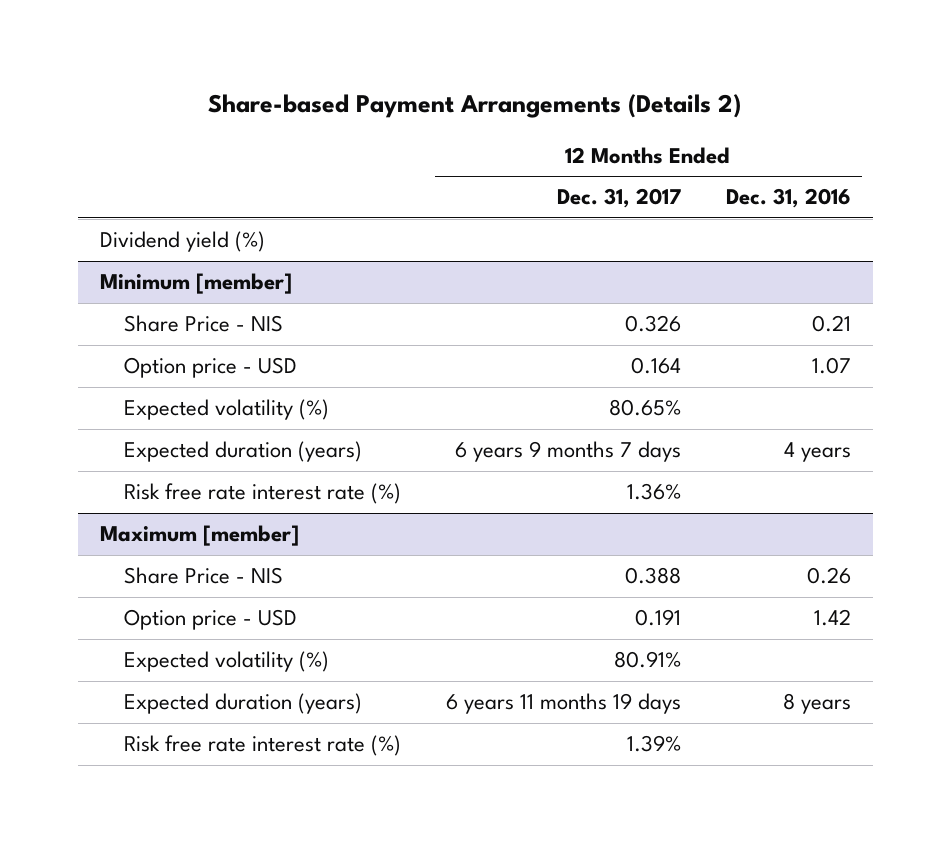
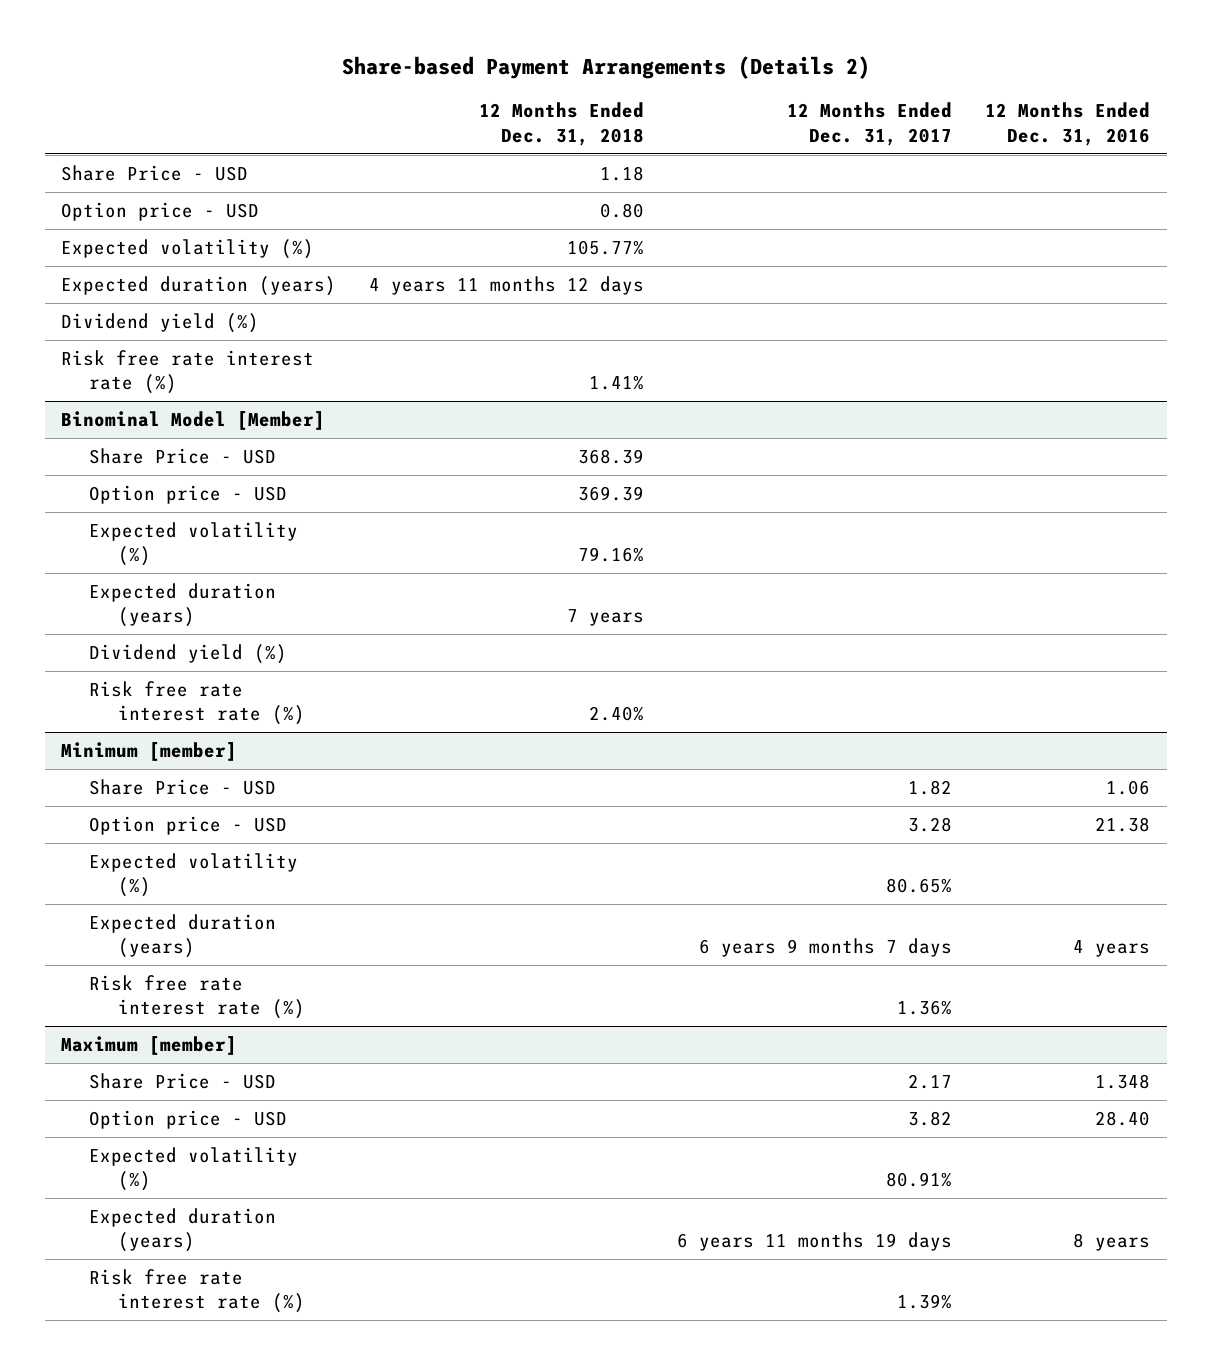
none -> [479,102,645,146] 12 Months Ended Dec. 31, 2018
none -> [61,165,249,182] Share Price - USD
none -> [61,202,260,222] Option price - USD
none -> [61,239,315,260] Expected volatility (%)
none -> [61,276,337,297] Expected duration (years)
none -> [61,350,315,395] Risk free rate interest rate (%)
none -> [61,411,326,431] Binominal Model [Member]
none -> [89,448,277,465] Share Price - USD
none -> [89,485,288,505] Option price - USD
none -> [89,522,299,567] Expected volatility (%)
none -> [89,583,277,628] Expected duration (years)
none -> [89,644,288,665] Dividend yield (%)
none -> [89,681,305,726] Risk free rate interest rate (%)
[123,315,283,333] Share Price - NIS -> [89,779,277,796] Share Price - USD
[624,315,681,333] 0.326 -> [908,780,953,796] 1.82
[811,315,851,333] 0.21 -> [1106,780,1151,796] 1.06
[630,357,681,375] 0.164 -> [908,817,953,833] 3.28
[811,357,851,375] 1.07 -> [1095,817,1151,833] 21.38
[123,567,283,585] Share Price - NIS -> [89,1073,277,1090] Share Price - USD
[624,567,681,585] 0.388 -> [908,1074,953,1090] 2.17
[806,567,851,585] 0.26 -> [1095,1074,1151,1090] 1.348
[634,609,681,627] 0.191 -> [908,1111,953,1127] 3.82
[813,609,851,627] 1.42 -> [1095,1111,1151,1127] 28.40

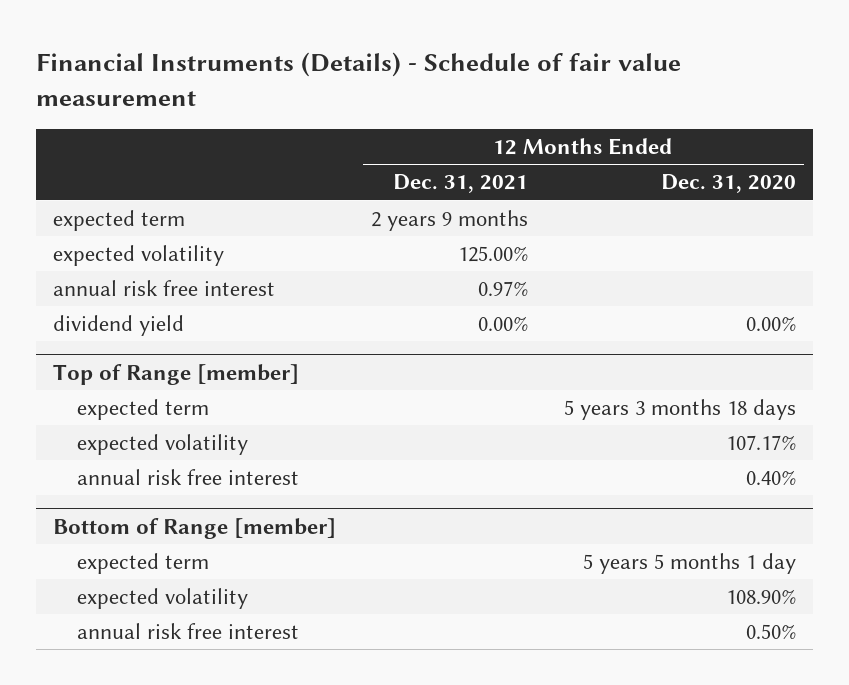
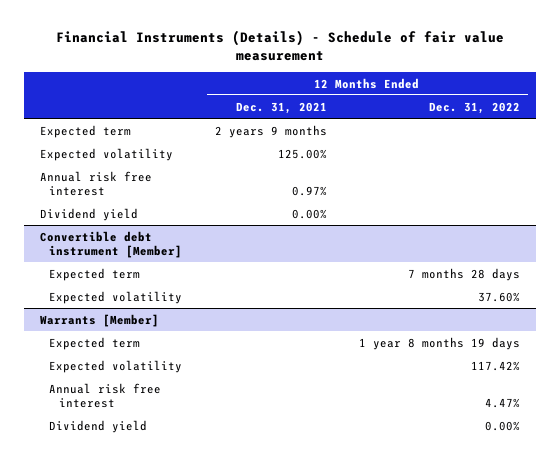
[660,174,796,194] Dec. 31, 2020 -> none
none -> [428,101,520,114] Dec. 31, 2022
[53,364,300,386] Top of Range [member] -> none
[77,399,210,421] expected term -> none
[77,434,249,456] expected volatility -> none
[77,469,300,486] annual risk free interest -> none
[53,518,337,540] Bottom of Range [member] -> none
[77,553,210,575] expected term -> none
[77,588,249,610] expected volatility -> none
[77,623,300,640] annual risk free interest -> none
[53,210,186,232] expected term -> [40,124,132,138] Expected term
[53,245,225,267] expected volatility -> [40,147,174,161] Expected volatility
[53,280,276,297] annual risk free interest -> [40,170,153,196] Annual risk free interest
[53,315,185,337] dividend yield -> [40,207,139,221] Dividend yield
none -> [40,230,183,258] Convertible debt instrument [Member]
none -> [49,267,141,281] Expected term
none -> [49,290,183,304] Expected volatility
none -> [40,313,160,327] Warrants [Member]
none -> [49,336,141,350] Expected term
none -> [49,359,183,373] Expected volatility
none -> [49,382,162,408] Annual risk free interest
none -> [49,419,148,433] Dividend yield

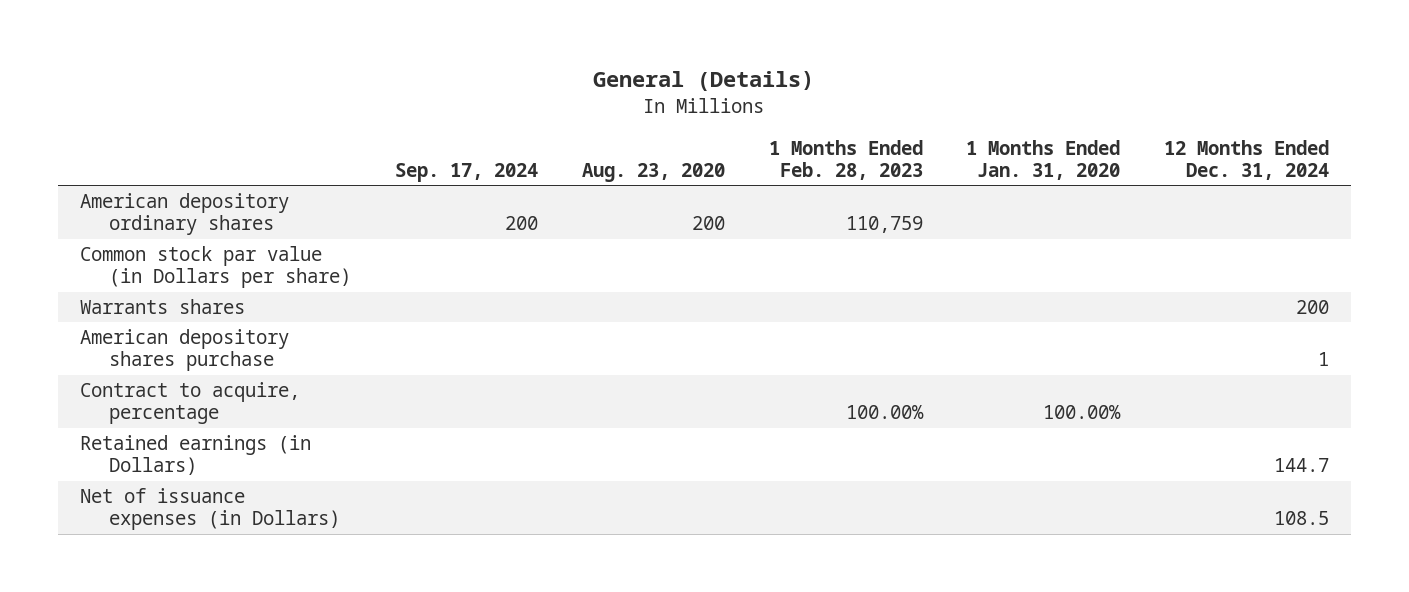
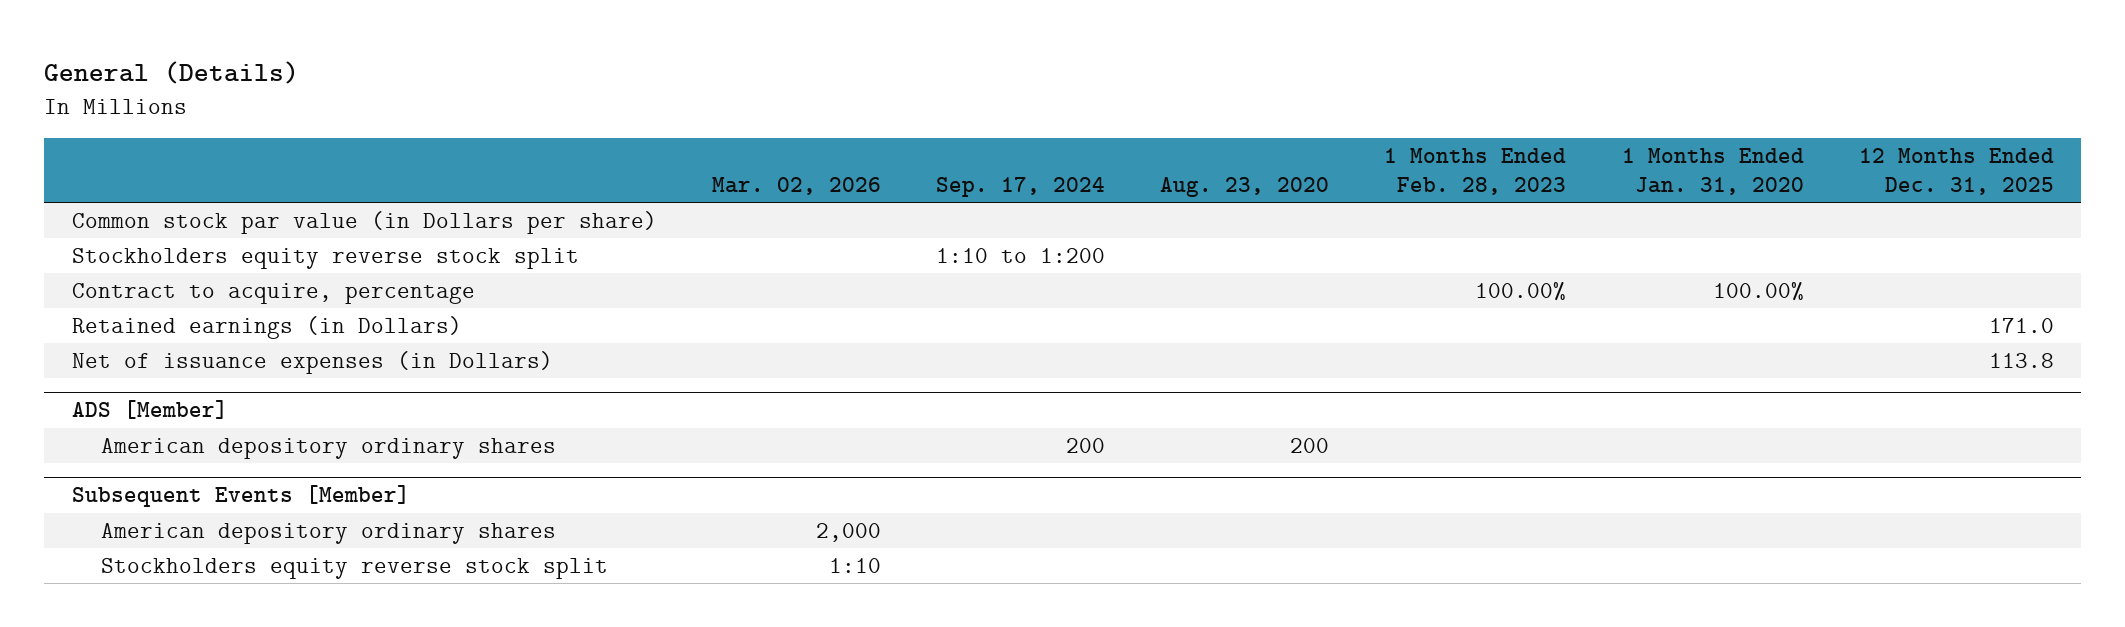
[1164,139,1330,180] 12 Months Ended Dec. 31, 2024 -> none
none -> [711,176,881,195] Mar. 02, 2026
none -> [1858,147,2054,195] 12 Months Ended Dec. 31, 2025
[79,193,289,236] American depository ordinary shares -> none
[79,299,245,315] Warrants shares -> none
[79,329,289,372] American depository shares purchase -> none
none -> [71,247,579,269] Stockholders equity reverse stock split
none -> [71,400,228,420] ADS [Member]
none -> [100,437,556,459] American depository ordinary shares
none -> [71,485,410,508] Subsequent Events [Member]
none -> [100,522,556,544] American depository ordinary shares
none -> [100,557,608,579] Stockholders equity reverse stock split

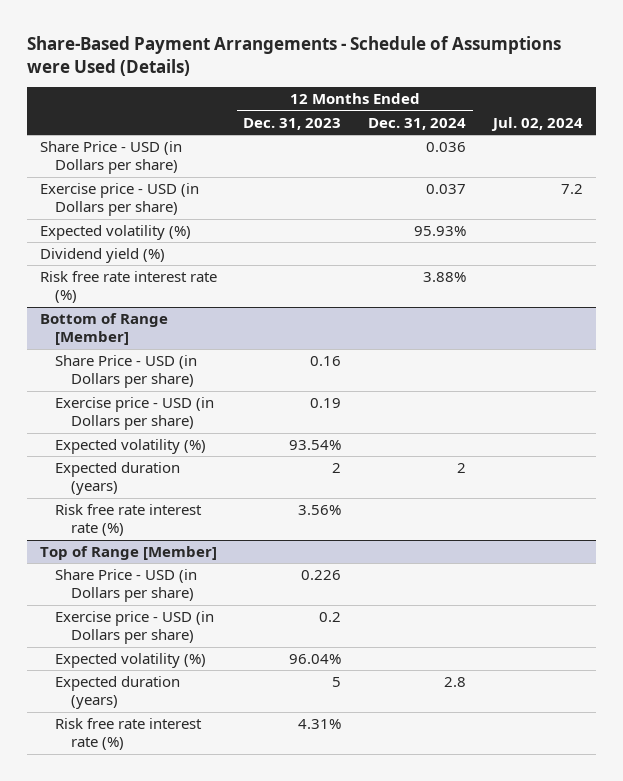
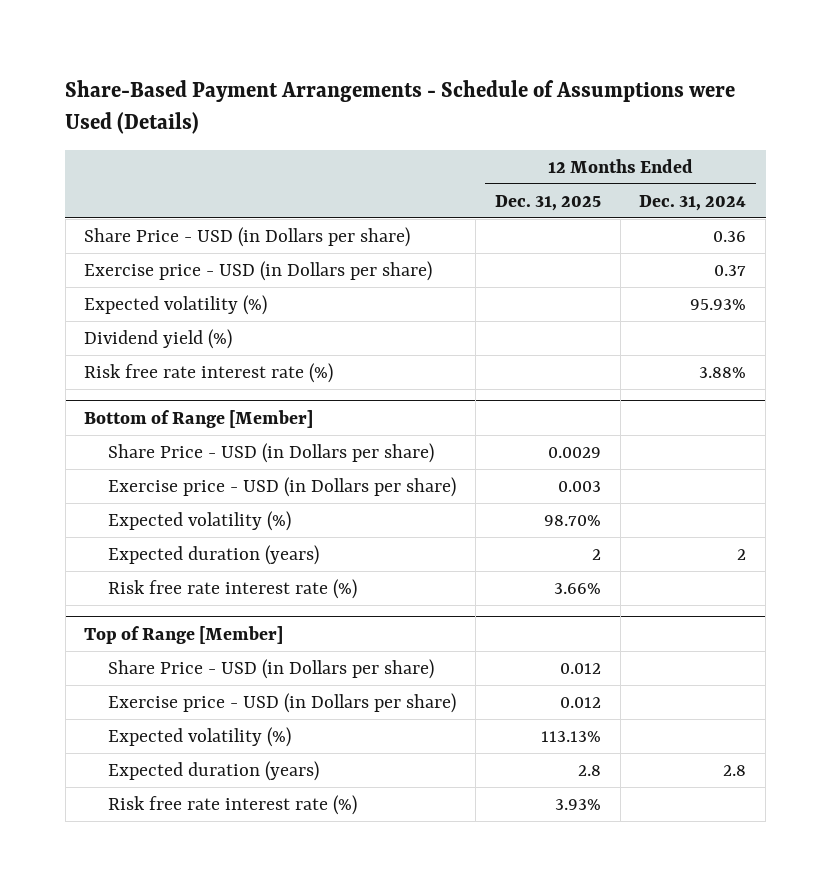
[243,117,342,130] Dec. 31, 2023 -> none
[490,116,583,131] Jul. 02, 2024 -> none
none -> [494,194,601,211] Dec. 31, 2025
[426,142,467,153] 0.036 -> [713,230,747,242] 0.36
[426,184,467,195] 0.037 -> [714,264,747,276] 0.37

